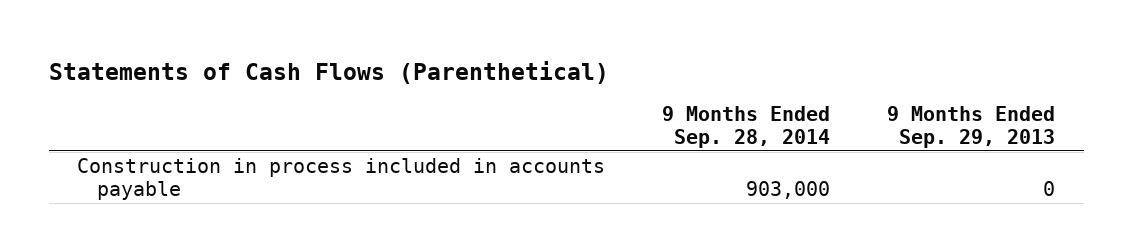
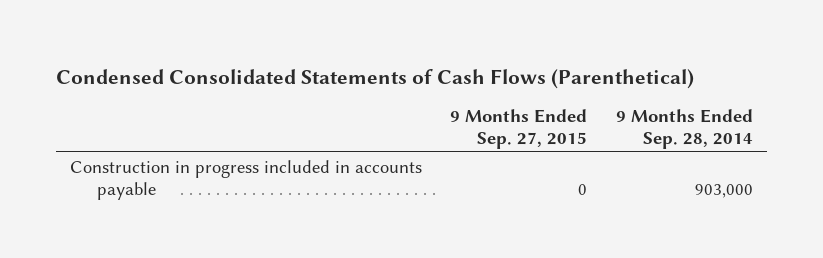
[48,60,609,84] Statements of Cash Flows (Parenthetical) -> [55,69,694,90] Condensed Consolidated Statements of Cash Flows (Parenthetical)
[887,106,1056,149] 9 Months Ended Sep. 29, 2013 -> none
none -> [450,109,588,150] 9 Months Ended Sep. 27, 2015
[77,158,606,201] Construction in process included in accounts payable -> [69,159,422,200] Construction in progress included in accounts payable

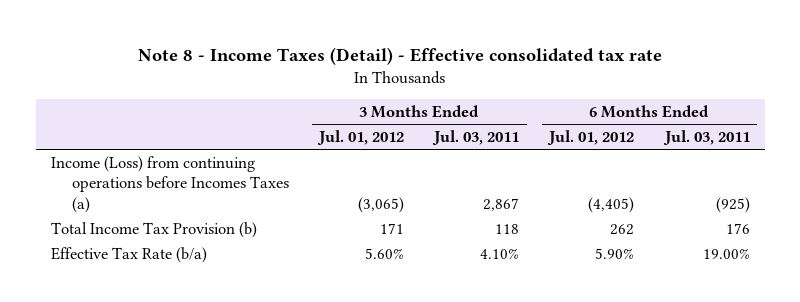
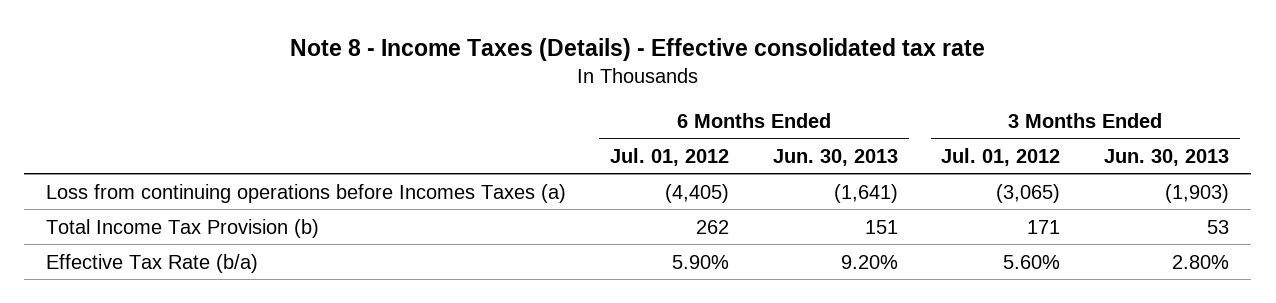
[138,46,663,65] Note 8 - Income Taxes (Detail) - Effective consolidated tax rate -> [289,37,985,61] Note 8 - Income Taxes (Details) - Effective consolidated tax rate
[432,130,520,146] Jul. 03, 2011 -> none
[662,130,750,146] Jul. 03, 2011 -> none
none -> [772,148,898,166] Jun. 30, 2013
none -> [1104,148,1230,166] Jun. 30, 2013
[50,155,290,213] Income (Loss) from continuing operations before Incomes Taxes (a) -> [46,183,567,203] Loss from continuing operations before Incomes Taxes (a)

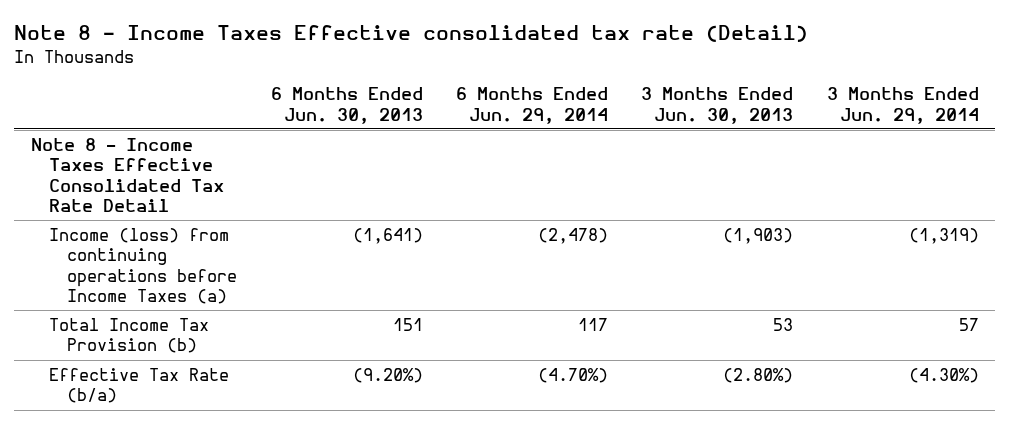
[289,37,985,61] Note 8 - Income Taxes (Details) - Effective consolidated tax rate -> [14,25,809,43] Note 8 - Income Taxes Effective consolidated tax rate (Detail)
[610,147,730,166] Jul. 01, 2012 -> none
[941,147,1061,166] Jul. 01, 2012 -> none
none -> [455,87,608,124] 6 Months Ended Jun. 29, 2014
none -> [826,87,979,124] 3 Months Ended Jun. 29, 2014
none -> [30,138,225,212] Note 8 - Income Taxes Effective Consolidated Tax Rate Detail
[46,183,567,203] Loss from continuing operations before Incomes Taxes (a) -> [49,228,238,304] Income (loss) from continuing operations before Income Taxes (a)
[840,254,898,269] 9.20% -> [352,368,423,384] (9.20%)
[1172,254,1230,269] 2.80% -> [723,368,794,384] (2.80%)

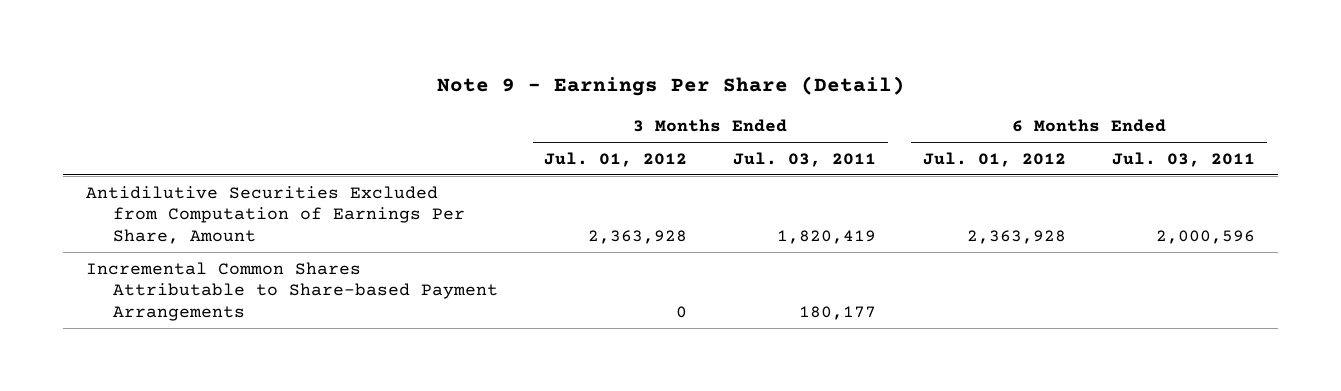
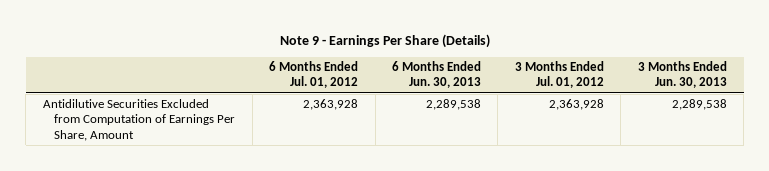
[436,76,905,97] Note 9 - Earnings Per Share (Detail) -> [279,33,490,48] Note 9 - Earnings Per Share (Details)
[733,151,877,167] Jul. 03, 2011 -> none
[1111,151,1255,167] Jul. 03, 2011 -> none
none -> [392,61,482,89] 6 Months Ended Jun. 30, 2013
none -> [637,61,727,89] 3 Months Ended Jun. 30, 2013
[86,261,498,321] Incremental Common Shares Attributable to Share-based Payment Arrangements -> none

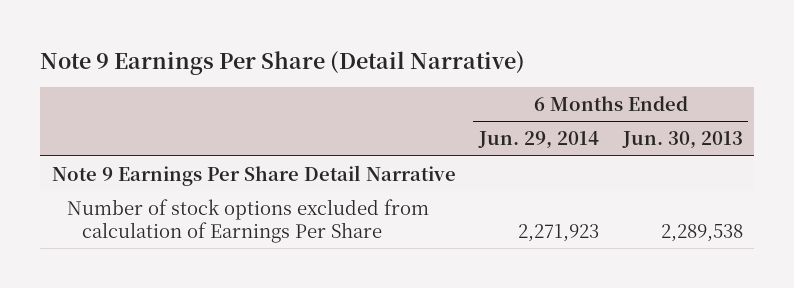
[279,33,490,48] Note 9 - Earnings Per Share (Details) -> [40,50,526,75] Note 9 Earnings Per Share (Detail Narrative)
[269,61,359,89] 6 Months Ended Jul. 01, 2012 -> none
[514,61,604,89] 3 Months Ended Jul. 01, 2012 -> none
[637,61,727,89] 3 Months Ended Jun. 30, 2013 -> none
none -> [478,131,600,150] Jun. 29, 2014
none -> [51,164,456,186] Note 9 Earnings Per Share Detail Narrative
[42,99,236,141] Antidilutive Securities Excluded from Computation of Earnings Per Share, Amount -> [67,198,430,244] Number of stock options excluded from calculation of Earnings Per Share

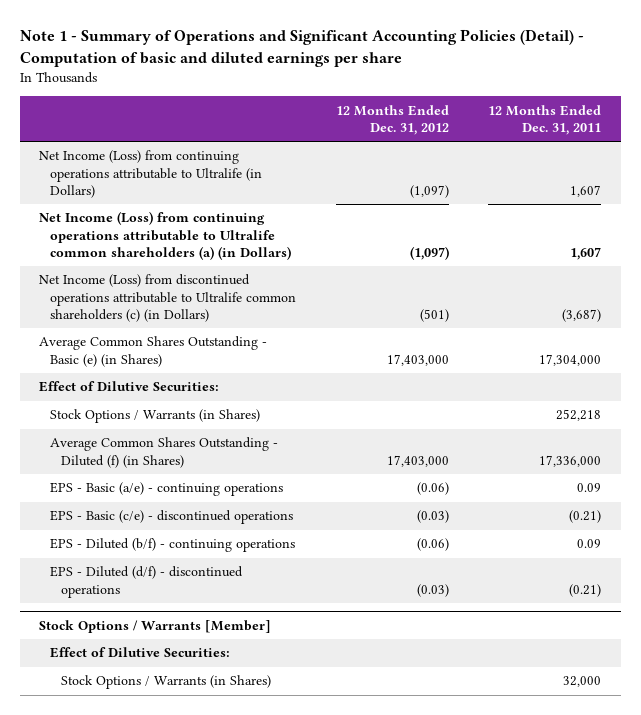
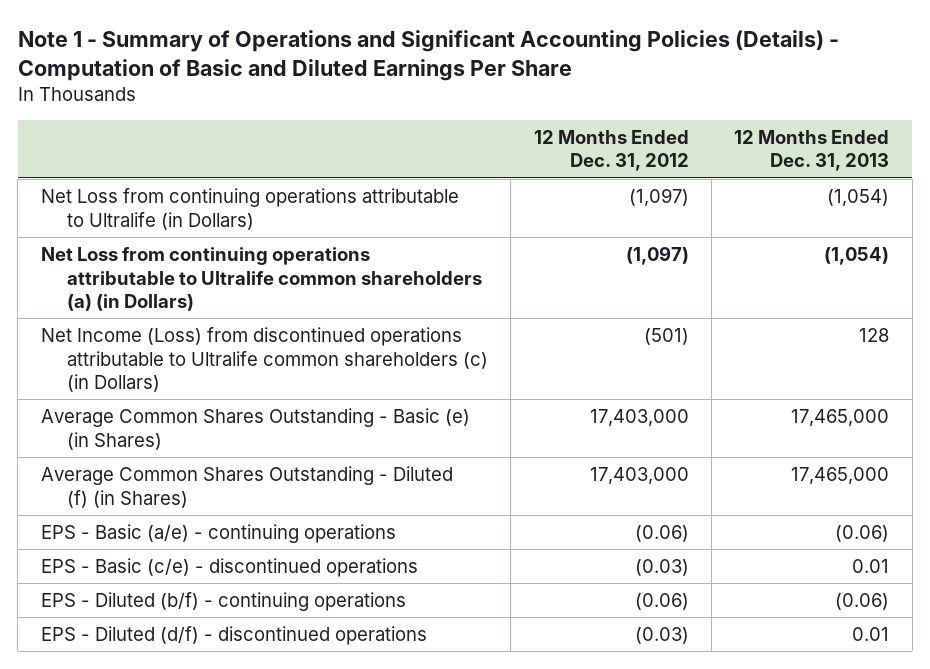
[19,29,584,68] Note 1 - Summary of Operations and Significant Accounting Policies (Detail) - Computation of basic and diluted earnings per share -> [17,29,839,81] Note 1 - Summary of Operations and Significant Accounting Policies (Details) - Computation of Basic and Diluted Earnings Per Share
[488,104,602,135] 12 Months Ended Dec. 31, 2011 -> none
none -> [734,129,890,172] 12 Months Ended Dec. 31, 2013
[39,150,263,198] Net Income (Loss) from continuing operations attributable to Ultralife (in Dollars) -> [40,188,459,230] Net Loss from continuing operations attributable to Ultralife (in Dollars)
[39,211,292,260] Net Income (Loss) from continuing operations attributable to Ultralife common shareholders (a) (in Dollars) -> [40,247,483,312] Net Loss from continuing operations attributable to Ultralife common shareholders (a) (in Dollars)
[39,381,220,393] Effect of Dilutive Securities: -> none
[50,409,261,424] Stock Options / Warrants (in Shares) -> none
[39,620,272,634] Stock Options / Warrants [Member] -> none
[50,647,231,659] Effect of Dilutive Securities: -> none
[61,675,272,690] Stock Options / Warrants (in Shares) -> none

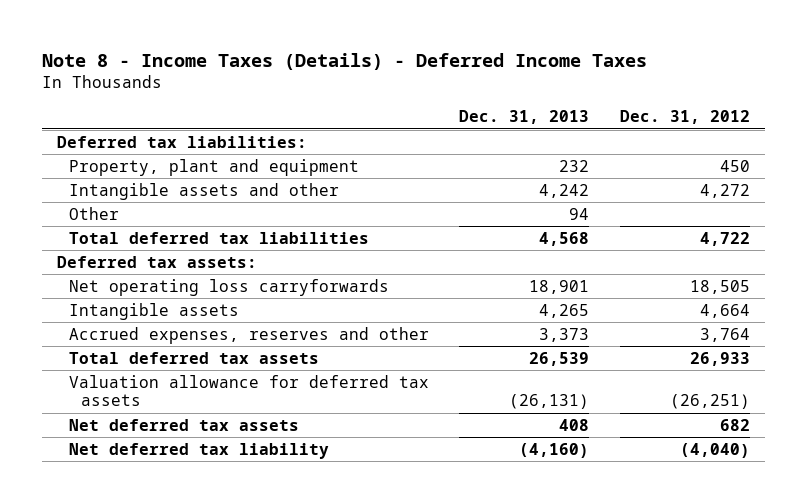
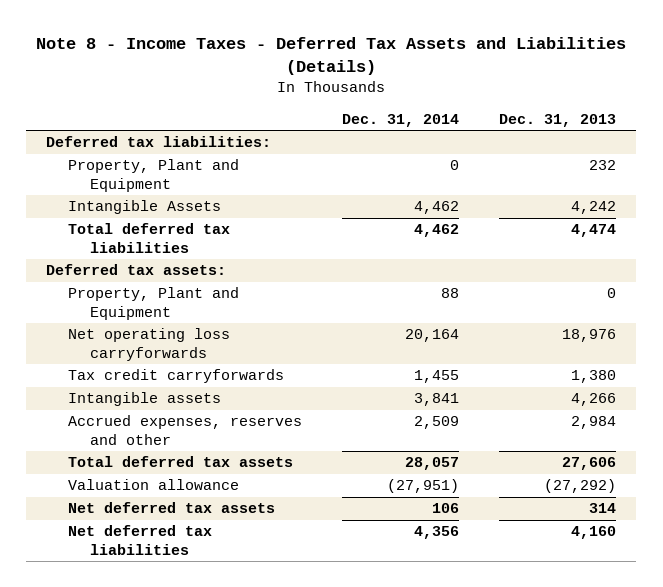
[42,52,648,70] Note 8 - Income Taxes (Details) - Deferred Income Taxes -> [36,37,627,76] Note 8 - Income Taxes - Deferred Tax Assets and Liabilities (Details)
[619,110,750,125] Dec. 31, 2012 -> none
none -> [342,113,460,127] Dec. 31, 2014
[69,206,120,220] Other -> none
[69,158,360,176] Property, plant and equipment -> [68,159,240,192] Property, Plant and Equipment
[69,182,340,200] Intangible assets and other -> [68,200,222,215] Intangible Assets
[539,231,590,246] 4,568 -> [571,224,617,238] 4,474
none -> [68,287,240,320] Property, Plant and Equipment
[529,279,590,294] 18,901 -> [562,329,617,343] 18,976
none -> [68,369,285,384] Tax credit carryforwards
[539,303,590,318] 4,265 -> [571,393,617,407] 4,266
[539,327,590,342] 3,373 -> [571,416,617,430] 2,984
[529,351,590,366] 26,539 -> [562,457,617,471] 27,606
[69,374,430,407] Valuation allowance for deferred tax assets -> [68,479,240,491] Valuation allowance
[509,394,590,410] (26,131) -> [544,479,617,494] (27,292)
[559,418,590,431] 408 -> [589,503,617,514] 314
[69,442,330,459] Net deferred tax liability -> [68,525,213,555] Net deferred tax liabilities
[519,442,590,458] (4,160) -> [571,526,617,540] 4,160

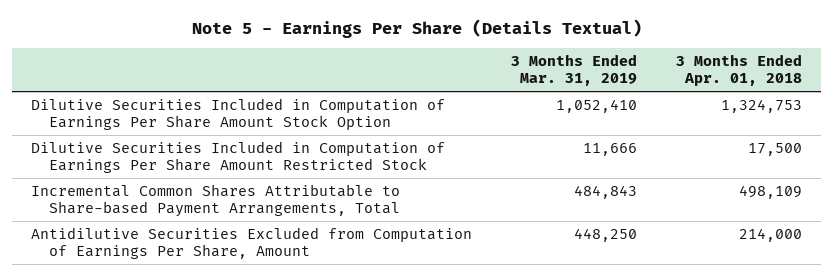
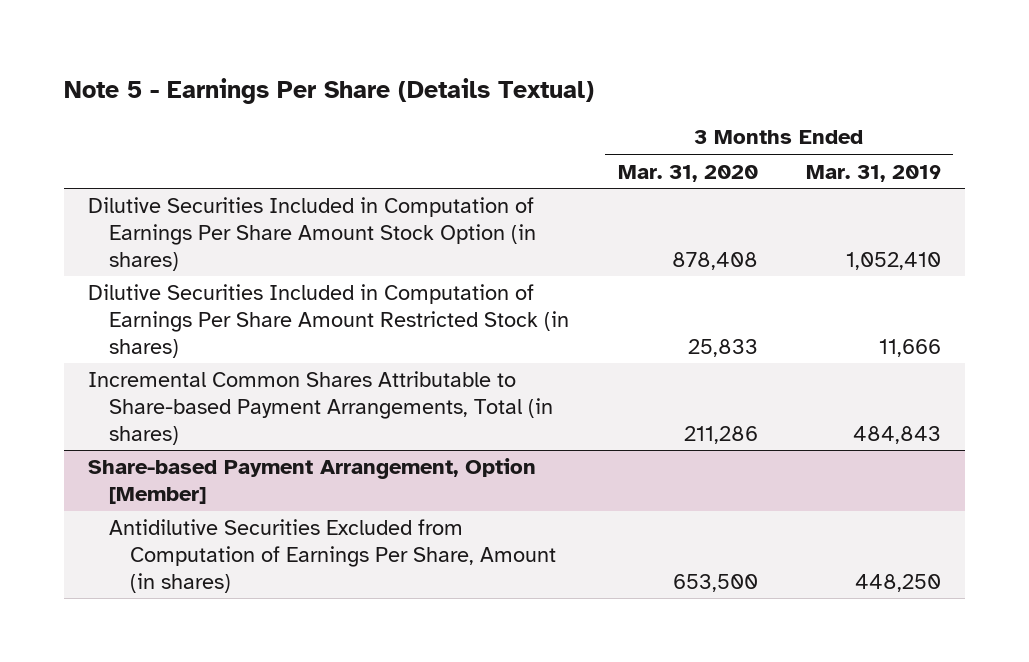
[676,54,803,87] 3 Months Ended Apr. 01, 2018 -> none
none -> [617,164,758,182] Mar. 31, 2020
[31,97,446,131] Dilutive Securities Included in Computation of Earnings Per Share Amount Stock Option -> [88,197,537,271] Dilutive Securities Included in Computation of Earnings Per Share Amount Stock Option (in shares)
[31,140,446,174] Dilutive Securities Included in Computation of Earnings Per Share Amount Restricted Stock -> [88,284,570,358] Dilutive Securities Included in Computation of Earnings Per Share Amount Restricted Stock (in shares)
[31,183,401,218] Incremental Common Shares Attributable to Share-based Payment Arrangements, Total -> [88,371,554,445] Incremental Common Shares Attributable to Share-based Payment Arrangements, Total (in shares)
none -> [88,458,537,505] Share-based Payment Arrangement, Option [Member]
[31,226,473,260] Antidilutive Securities Excluded from Computation of Earnings Per Share, Amount -> [109,519,556,593] Antidilutive Securities Excluded from Computation of Earnings Per Share, Amount (in shares)

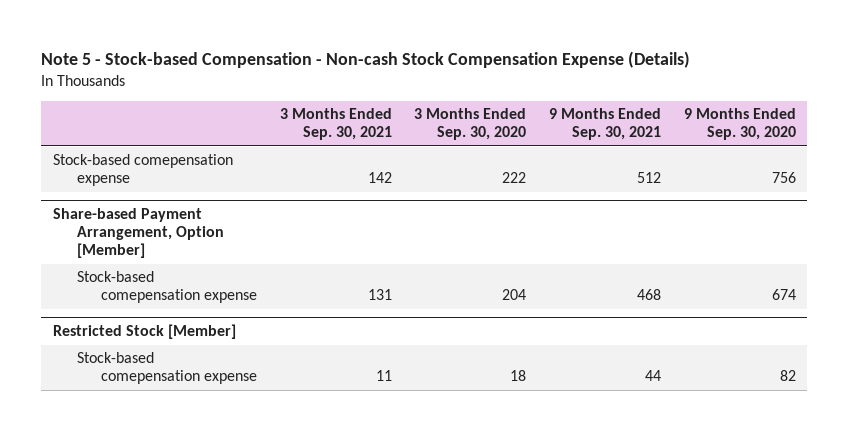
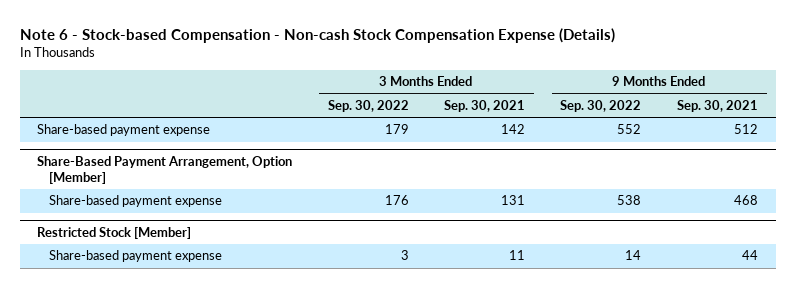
[41,50,691,68] Note 5 - Stock-based Compensation - Non-cash Stock Compensation Expense (Details) -> [19,27,615,43] Note 6 - Stock-based Compensation - Non-cash Stock Compensation Expense (Details)
[414,108,527,141] 3 Months Ended Sep. 30, 2020 -> none
[683,108,796,141] 9 Months Ended Sep. 30, 2020 -> none
none -> [327,100,409,113] Sep. 30, 2022
none -> [560,100,642,113] Sep. 30, 2022
[52,154,233,187] Stock-based comepensation expense -> [37,124,211,137] Share-based payment expense
[52,208,224,259] Share-based Payment Arrangement, Option [Member] -> [37,156,293,184] Share-Based Payment Arrangement, Option [Member]
[76,271,257,304] Stock-based comepensation expense -> [48,195,222,208] Share-based payment expense
[76,352,257,385] Stock-based comepensation expense -> [48,250,222,263] Share-based payment expense

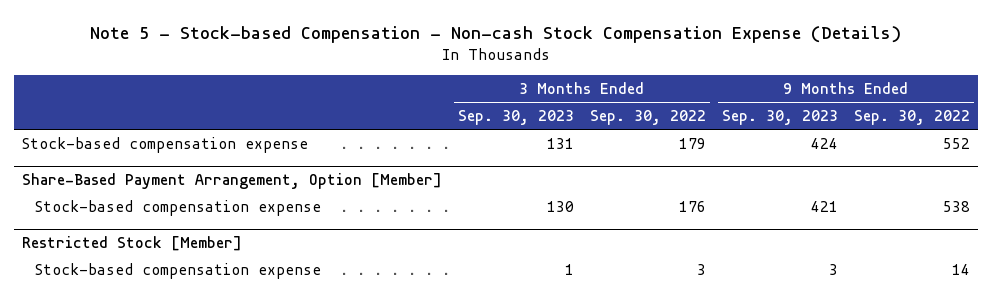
[19,27,615,43] Note 6 - Stock-based Compensation - Non-cash Stock Compensation Expense (Details) -> [90,25,902,43] Note 5 - Stock-based Compensation - Non-cash Stock Compensation Expense (Details)
[444,100,526,113] Sep. 30, 2021 -> none
[676,100,758,113] Sep. 30, 2021 -> none
none -> [458,110,575,126] Sep. 30, 2023
none -> [721,110,838,126] Sep. 30, 2023
[37,124,211,137] Share-based payment expense -> [22,136,309,153] Stock-based compensation expense
[48,195,222,208] Share-based payment expense -> [34,199,321,216] Stock-based compensation expense
[48,250,222,263] Share-based payment expense -> [34,262,321,279] Stock-based compensation expense

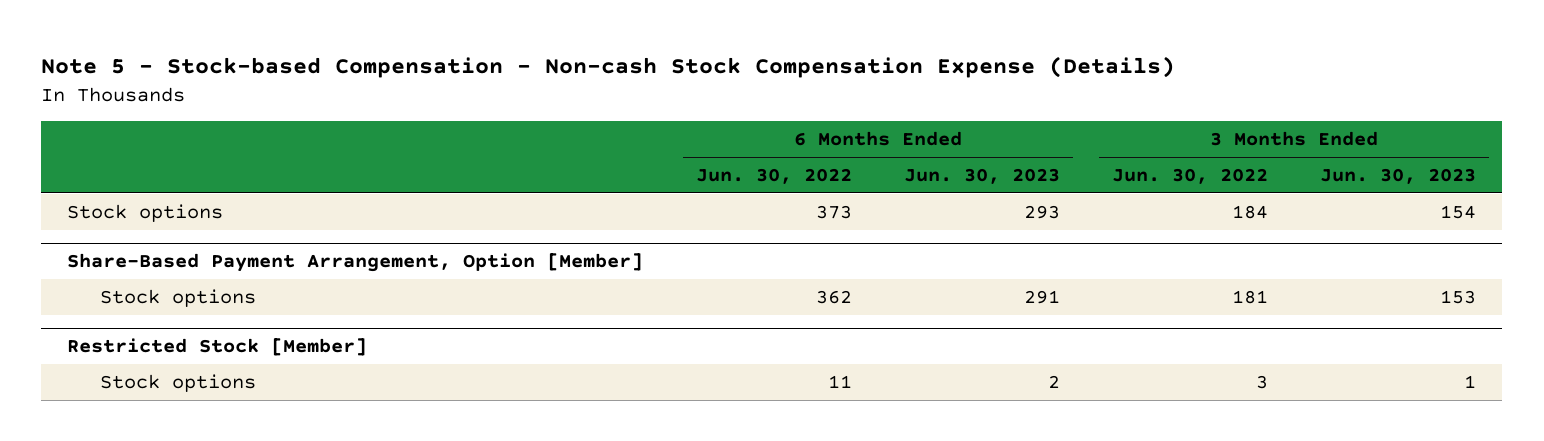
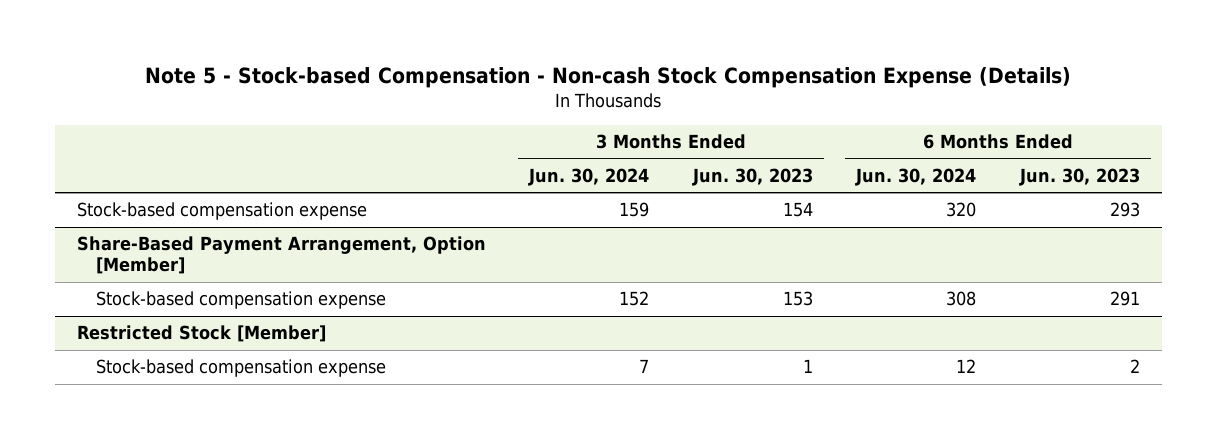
[695,167,852,184] Jun. 30, 2022 -> none
[1111,167,1268,184] Jun. 30, 2022 -> none
none -> [528,167,650,186] Jun. 30, 2024
none -> [855,167,977,186] Jun. 30, 2024
[67,203,224,222] Stock options -> [76,202,367,221] Stock-based compensation expense
[100,288,257,307] Stock options -> [95,291,386,310] Stock-based compensation expense
[100,373,257,392] Stock options -> [95,359,386,378] Stock-based compensation expense

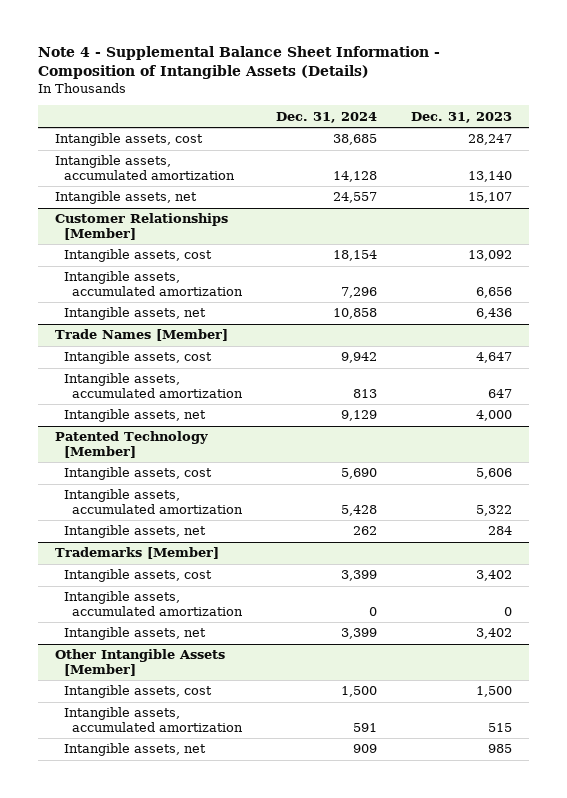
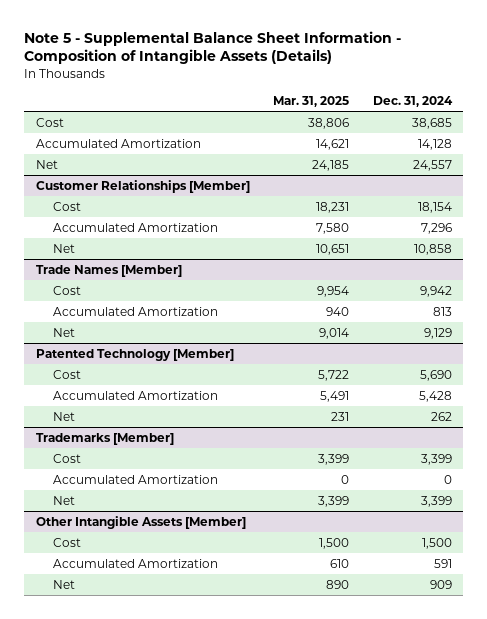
[38,46,441,80] Note 4 - Supplemental Balance Sheet Information - Composition of Intangible Assets (Details) -> [24,30,402,65] Note 5 - Supplemental Balance Sheet Information - Composition of Intangible Assets (Details)
[410,111,512,123] Dec. 31, 2023 -> none
none -> [273,95,350,107] Mar. 31, 2025
[54,133,203,147] Intangible assets, cost -> [35,117,64,127] Cost
[54,155,235,180] Intangible assets, accumulated amortization -> [35,138,201,148] Accumulated Amortization
[54,191,197,205] Intangible assets, net -> [35,159,58,169] Net
[63,249,212,263] Intangible assets, cost -> [53,201,82,211] Cost
[63,271,244,296] Intangible assets, accumulated amortization -> [53,222,219,232] Accumulated Amortization
[63,307,206,321] Intangible assets, net -> [53,243,76,253] Net
[63,351,212,365] Intangible assets, cost -> [53,285,82,295] Cost
[63,373,244,398] Intangible assets, accumulated amortization -> [53,306,219,316] Accumulated Amortization
[63,409,206,423] Intangible assets, net -> [53,327,76,337] Net
[63,467,212,481] Intangible assets, cost -> [53,369,82,379] Cost
[63,489,244,514] Intangible assets, accumulated amortization -> [53,390,219,400] Accumulated Amortization
[63,525,206,539] Intangible assets, net -> [53,411,76,421] Net
[63,569,212,583] Intangible assets, cost -> [53,453,82,463] Cost
[63,591,244,616] Intangible assets, accumulated amortization -> [53,474,219,484] Accumulated Amortization
[63,627,206,641] Intangible assets, net -> [53,495,76,505] Net
[63,685,212,699] Intangible assets, cost -> [53,537,82,547] Cost
[63,707,244,732] Intangible assets, accumulated amortization -> [53,558,219,568] Accumulated Amortization
[63,743,206,757] Intangible assets, net -> [53,579,76,589] Net

